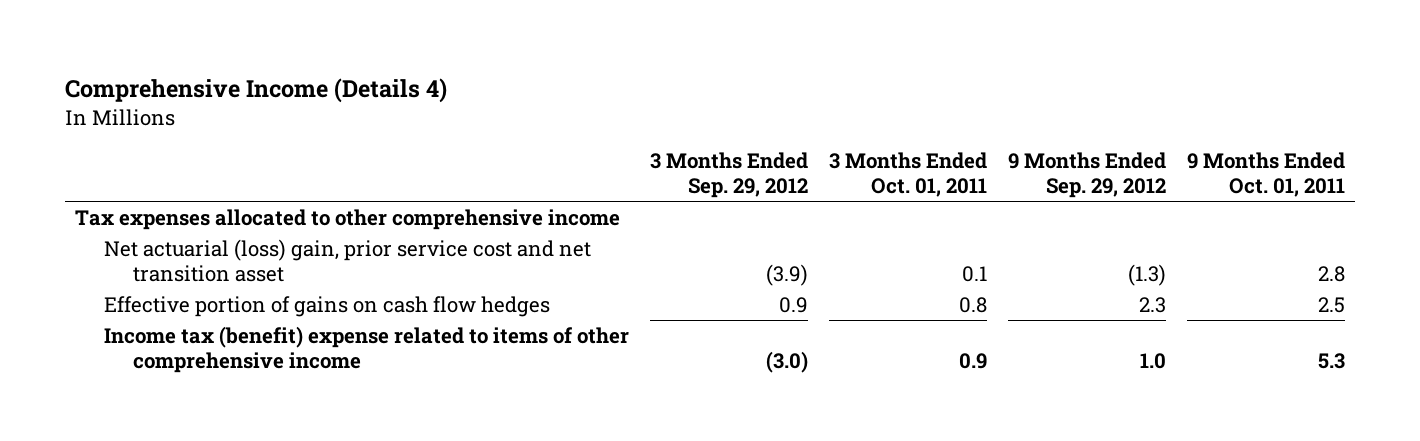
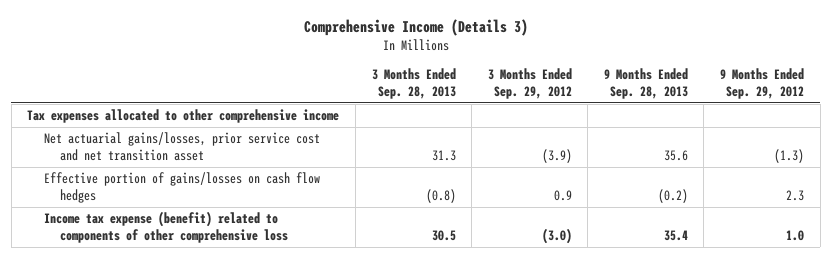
[64,77,447,103] Comprehensive Income (Details 4) -> [303,18,528,36] Comprehensive Income (Details 3)
[828,152,987,198] 3 Months Ended Oct. 01, 2011 -> none
[1186,152,1345,198] 9 Months Ended Oct. 01, 2011 -> none
none -> [371,68,456,100] 3 Months Ended Sep. 28, 2013
none -> [603,68,688,100] 9 Months Ended Sep. 28, 2013
[104,239,592,282] Net actuarial (loss) gain, prior service cost and net transition asset -> [43,132,320,161] Net actuarial gains/losses, prior service cost and net transition asset
[104,296,551,318] Effective portion of gains on cash flow hedges -> [43,172,320,203] Effective portion of gains/losses on cash flow hedges
[104,326,630,373] Income tax (benefit) expense related to items of other comprehensive income -> [43,211,288,243] Income tax expense (benefit) related to components of other comprehensive loss

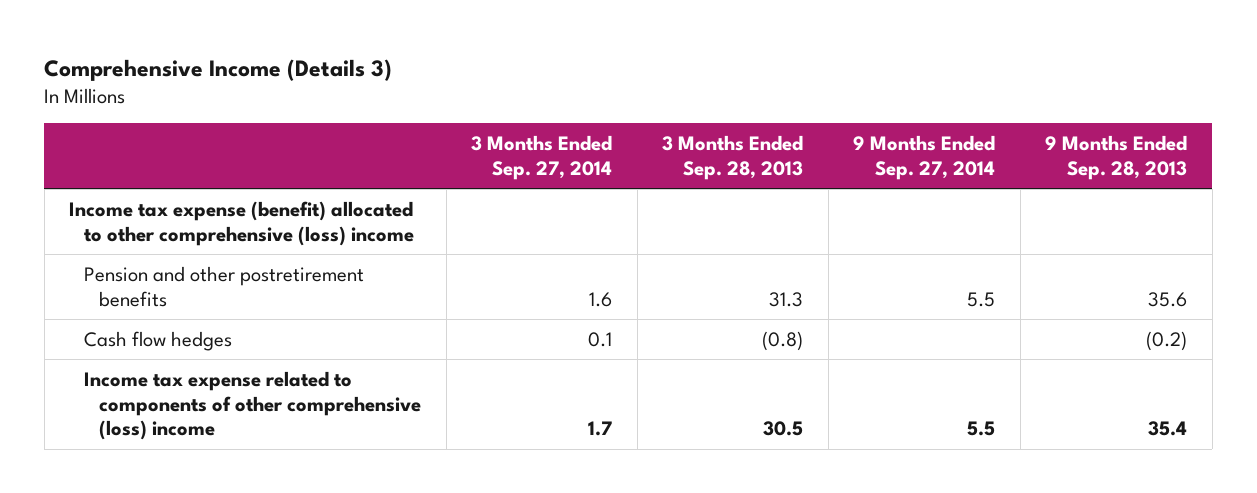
[487,68,572,100] 3 Months Ended Sep. 29, 2012 -> none
[720,68,805,100] 9 Months Ended Sep. 29, 2012 -> none
none -> [471,135,613,180] 3 Months Ended Sep. 27, 2014
none -> [853,135,996,180] 9 Months Ended Sep. 27, 2014
[27,109,340,124] Tax expenses allocated to other comprehensive income -> [69,200,415,246] Income tax expense (benefit) allocated to other comprehensive (loss) income
[43,132,320,161] Net actuarial gains/losses, prior service cost and net transition asset -> [84,265,365,307] Pension and other postretirement benefits
[43,172,320,203] Effective portion of gains/losses on cash flow hedges -> [84,330,233,351] Cash flow hedges
[43,211,288,243] Income tax expense (benefit) related to components of other comprehensive loss -> [84,370,422,441] Income tax expense related to components of other comprehensive (loss) income

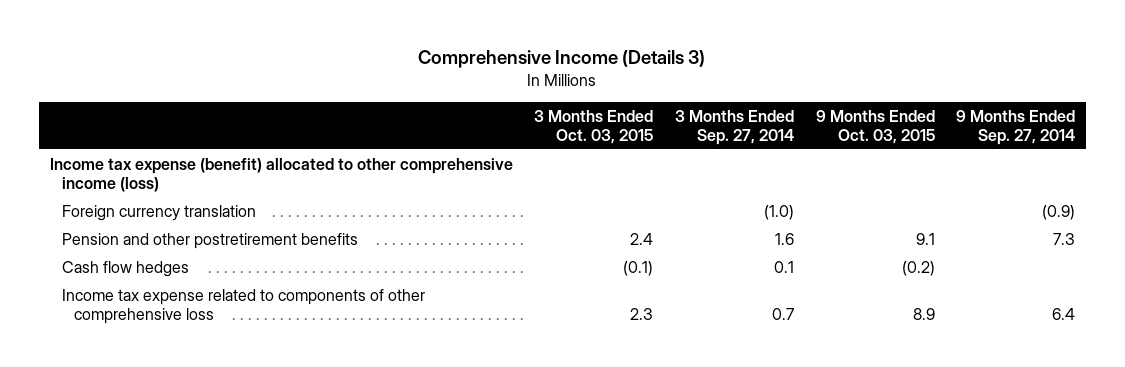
[662,135,804,180] 3 Months Ended Sep. 28, 2013 -> none
[1045,135,1188,180] 9 Months Ended Sep. 28, 2013 -> none
none -> [534,110,654,144] 3 Months Ended Oct. 03, 2015
none -> [815,110,935,144] 9 Months Ended Oct. 03, 2015
[69,200,415,246] Income tax expense (benefit) allocated to other comprehensive (loss) income -> [49,157,513,192] Income tax expense (benefit) allocated to other comprehensive income (loss)
none -> [61,204,256,221] Foreign currency translation
[967,291,996,307] 5.5 -> [1053,232,1076,245] 7.3
[84,370,422,441] Income tax expense related to components of other comprehensive (loss) income -> [61,288,425,324] Income tax expense related to components of other comprehensive loss
[588,421,613,437] 1.7 -> [771,307,794,320] 0.7
[967,421,996,437] 5.5 -> [1052,307,1076,320] 6.4

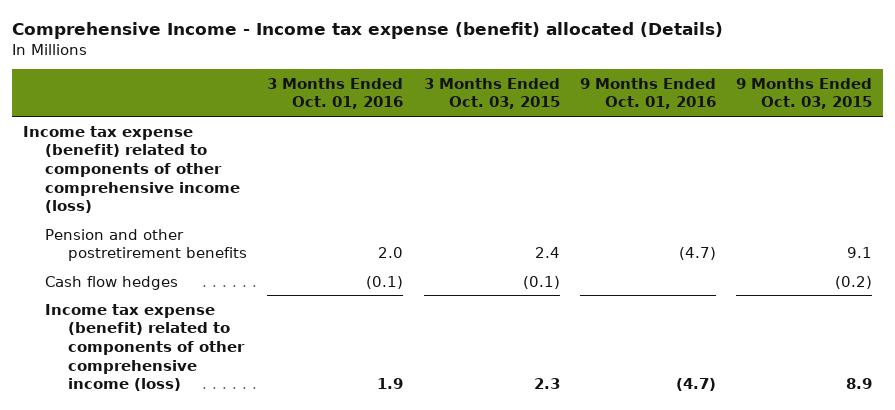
[418,50,706,69] Comprehensive Income (Details 3) -> [12,21,724,39] Comprehensive Income - Income tax expense (benefit) allocated (Details)
[674,110,794,145] 3 Months Ended Sep. 27, 2014 -> none
[956,110,1076,145] 9 Months Ended Sep. 27, 2014 -> none
none -> [267,77,404,110] 3 Months Ended Oct. 01, 2016
none -> [580,77,717,110] 9 Months Ended Oct. 01, 2016
[61,204,256,221] Foreign currency translation -> none
[49,157,513,192] Income tax expense (benefit) allocated to other comprehensive income (loss) -> [22,125,241,214] Income tax expense (benefit) related to components of other comprehensive income (loss)
[61,288,425,324] Income tax expense related to components of other comprehensive loss -> [45,303,245,392] Income tax expense (benefit) related to components of other comprehensive income (loss)

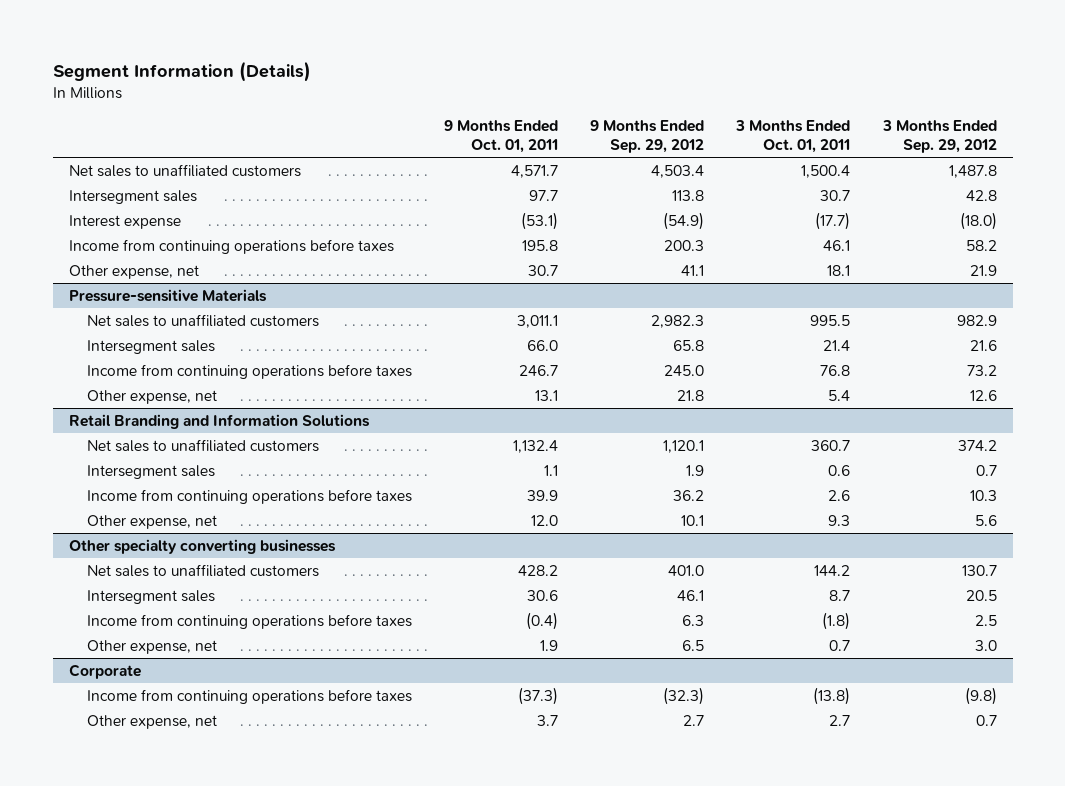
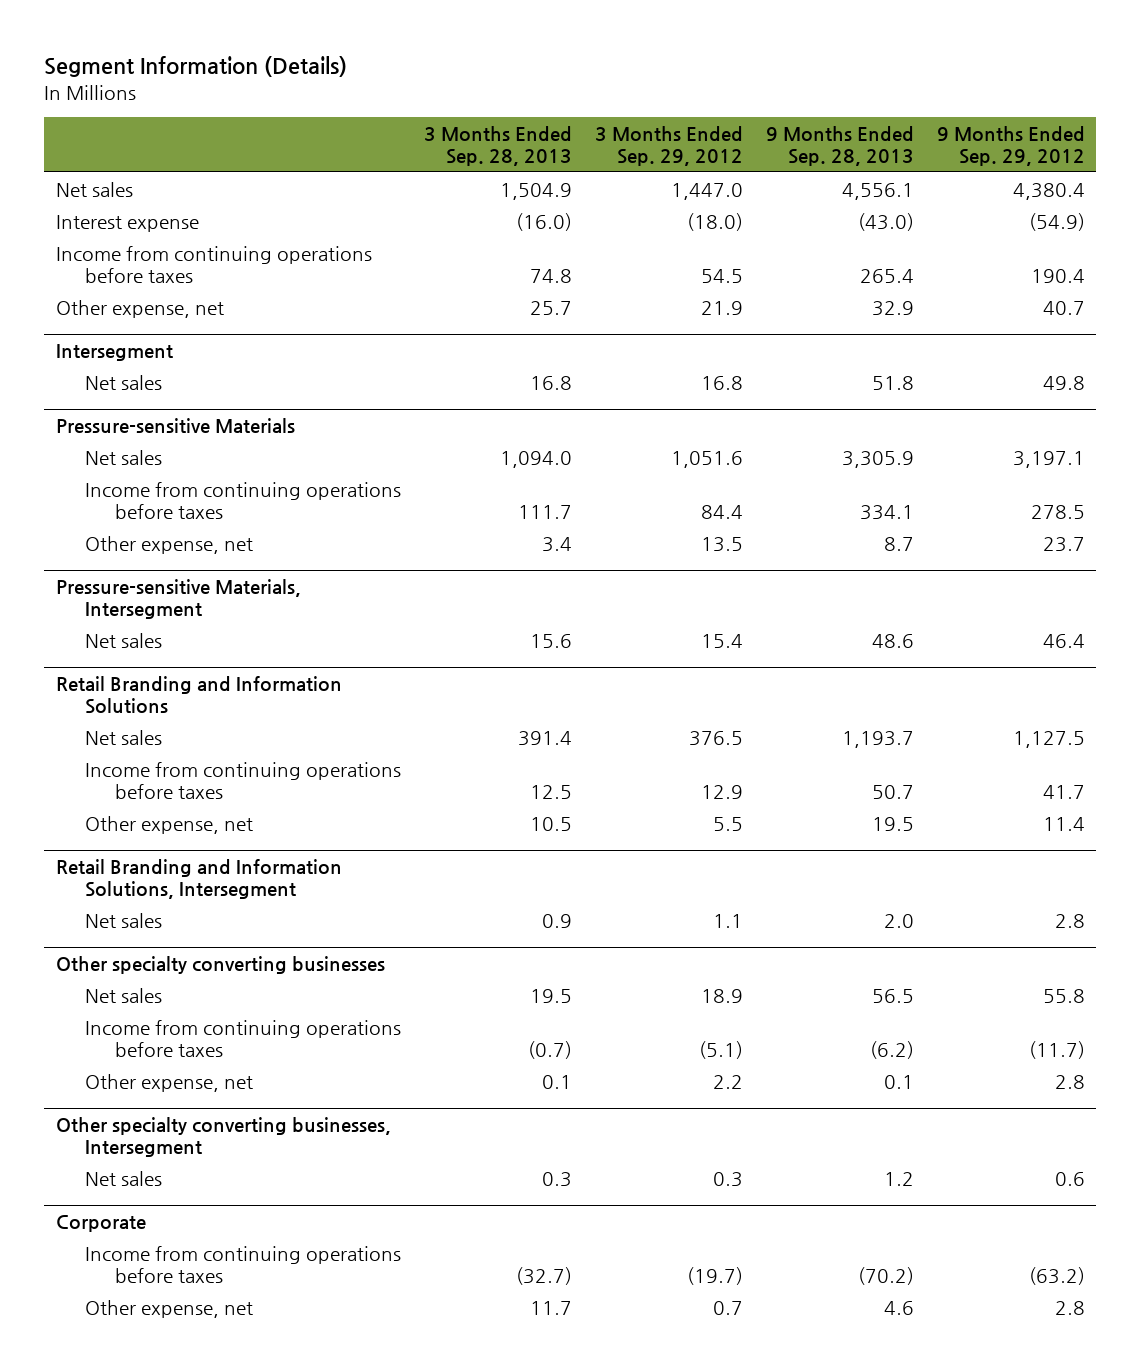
[444,120,559,154] 9 Months Ended Oct. 01, 2011 -> none
[735,120,851,154] 3 Months Ended Oct. 01, 2011 -> none
none -> [424,125,573,166] 3 Months Ended Sep. 28, 2013
none -> [765,125,914,166] 9 Months Ended Sep. 28, 2013
[68,189,197,204] Intersegment sales -> none
[68,163,301,177] Net sales to unaffiliated customers -> [55,181,133,197] Net sales
[651,164,705,178] 4,503.4 -> [1012,182,1085,200] 4,380.4
[948,164,997,178] 1,487.8 -> [670,182,743,200] 1,447.0
[664,239,705,251] 200.3 -> [1030,268,1085,283] 190.4
[965,239,997,251] 58.2 -> [700,268,743,283] 54.5
[681,264,705,276] 41.1 -> [1042,300,1085,315] 40.7
none -> [55,343,173,361] Intersegment
none -> [85,374,163,390] Net sales
[86,339,215,354] Intersegment sales -> none
[86,313,319,327] Net sales to unaffiliated customers -> [85,449,163,465] Net sales
[651,314,705,328] 2,982.3 -> [1012,450,1085,468] 3,197.1
[956,314,997,326] 982.9 -> [670,450,743,468] 1,051.6
[664,364,705,376] 245.0 -> [1030,504,1085,519] 278.5
[966,364,997,376] 73.2 -> [700,504,743,519] 84.4
[677,389,705,401] 21.8 -> [1042,536,1085,552] 23.7
[969,389,997,401] 12.6 -> [700,536,743,552] 13.5
none -> [55,578,301,619] Pressure-sensitive Materials, Intersegment
none -> [85,632,163,648] Net sales
[86,464,215,479] Intersegment sales -> none
[86,438,319,452] Net sales to unaffiliated customers -> [85,729,163,745] Net sales
[663,439,705,453] 1,120.1 -> [1012,730,1085,748] 1,127.5
[957,439,997,451] 374.2 -> [688,730,743,746] 376.5
[673,489,705,501] 36.2 -> [1042,784,1085,799] 41.7
[969,489,997,501] 10.3 -> [700,784,743,799] 12.9
[681,514,705,526] 10.1 -> [1042,816,1085,831] 11.4
[974,514,997,526] 5.6 -> [712,816,743,831] 5.5
none -> [55,858,342,899] Retail Branding and Information Solutions, Intersegment
none -> [85,912,163,928] Net sales
[86,589,215,604] Intersegment sales -> none
[86,563,319,577] Net sales to unaffiliated customers -> [85,987,163,1003] Net sales
[668,564,705,576] 401.0 -> [1042,988,1085,1003] 55.8
[961,564,997,576] 130.7 -> [700,988,743,1003] 18.9
[682,614,705,626] 6.3 -> [1028,1040,1085,1059] (11.7)
[974,614,997,626] 2.5 -> [698,1040,743,1059] (5.1)
[682,639,705,651] 6.5 -> [1054,1074,1085,1089] 2.8
[974,639,997,651] 3.0 -> [712,1074,743,1089] 2.2
none -> [55,1116,391,1157] Other specialty converting businesses, Intersegment
none -> [85,1170,163,1186] Net sales
[663,686,705,705] (32.3) -> [1028,1266,1085,1285] (63.2)
[964,686,997,705] (9.8) -> [686,1266,743,1285] (19.7)
[683,714,705,726] 2.7 -> [1054,1300,1085,1315] 2.8

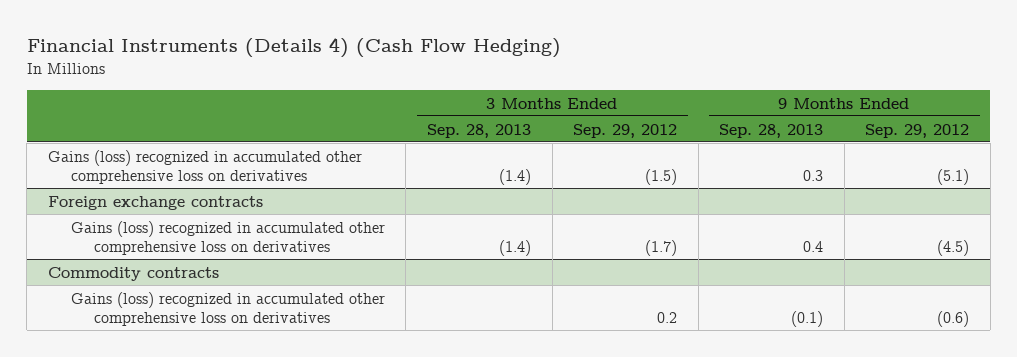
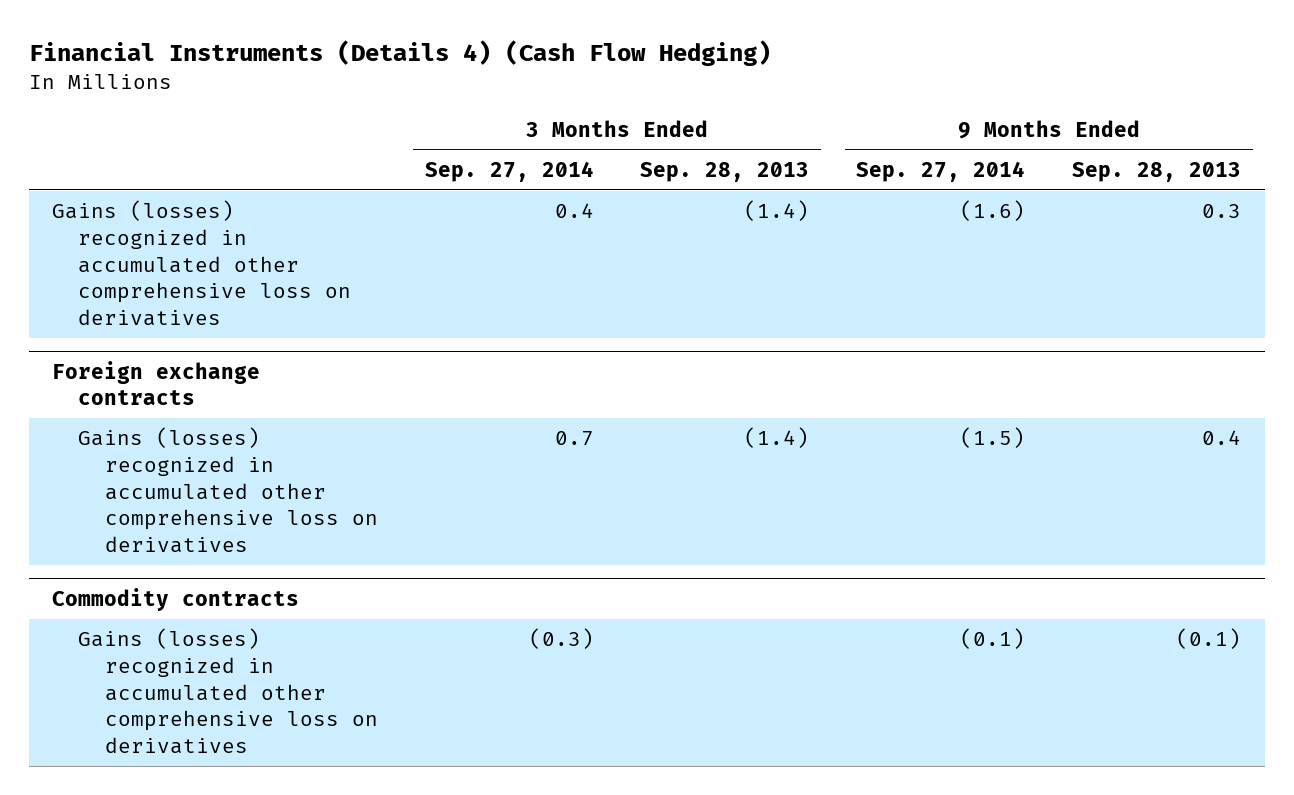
[573,123,678,138] Sep. 29, 2012 -> none
[865,123,970,138] Sep. 29, 2012 -> none
none -> [424,160,594,182] Sep. 27, 2014
none -> [856,160,1026,182] Sep. 27, 2014
[47,149,362,184] Gains (loss) recognized in accumulated other comprehensive loss on derivatives -> [52,200,352,326] Gains (losses) recognized in accumulated other comprehensive loss on derivatives
[70,220,385,255] Gains (loss) recognized in accumulated other comprehensive loss on derivatives -> [78,427,378,553] Gains (losses) recognized in accumulated other comprehensive loss on derivatives
[70,291,385,326] Gains (loss) recognized in accumulated other comprehensive loss on derivatives -> [78,628,378,754] Gains (losses) recognized in accumulated other comprehensive loss on derivatives

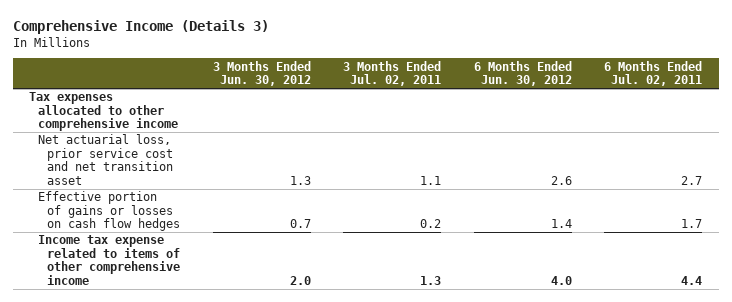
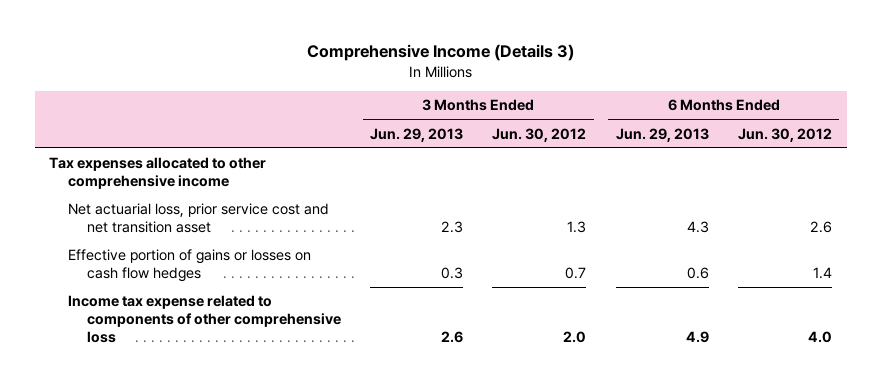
[343,60,442,87] 3 Months Ended Jul. 02, 2011 -> none
[604,60,703,87] 6 Months Ended Jul. 02, 2011 -> none
none -> [369,127,463,142] Jun. 29, 2013
none -> [615,127,709,142] Jun. 29, 2013
[38,235,181,285] Income tax expense related to items of other comprehensive income -> [67,295,341,344] Income tax expense related to components of other comprehensive loss

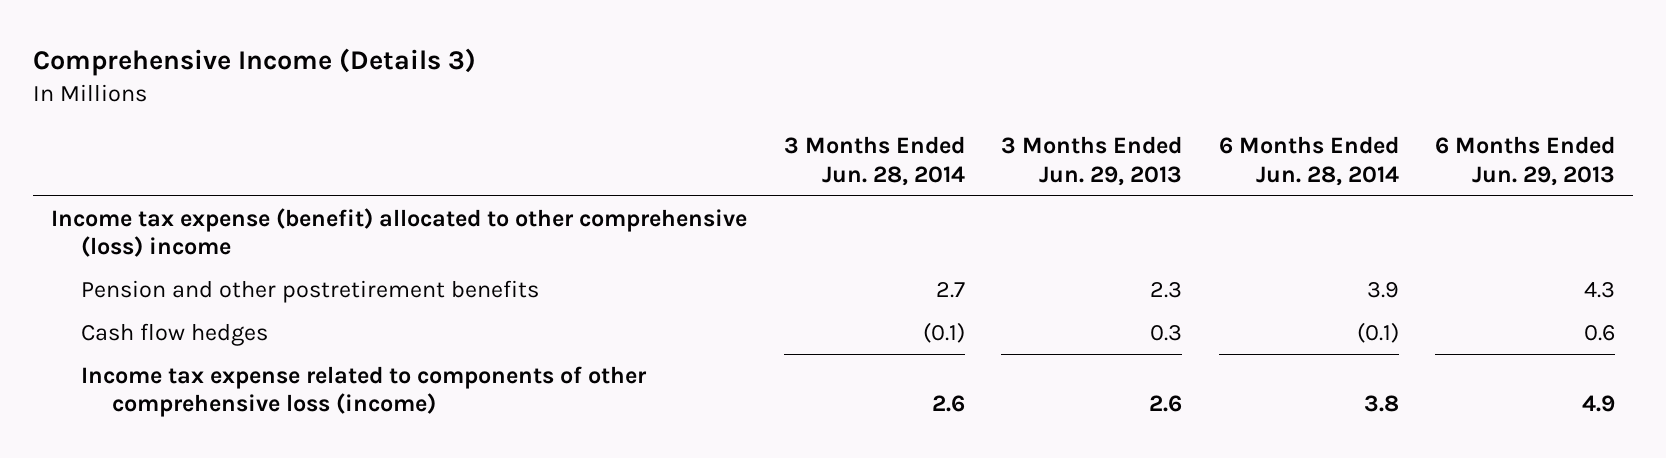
[492,127,587,142] Jun. 30, 2012 -> none
[737,127,832,142] Jun. 30, 2012 -> none
none -> [783,136,965,186] 3 Months Ended Jun. 28, 2014
none -> [1218,136,1399,186] 6 Months Ended Jun. 28, 2014
[49,157,267,190] Tax expenses allocated to other comprehensive income -> [51,208,748,258] Income tax expense (benefit) allocated to other comprehensive (loss) income
[67,203,329,234] Net actuarial loss, prior service cost and net transition asset -> [81,280,540,304] Pension and other postretirement benefits
[67,249,311,283] Effective portion of gains or losses on cash flow hedges -> [81,323,269,347] Cash flow hedges
[67,295,341,344] Income tax expense related to components of other comprehensive loss -> [81,366,648,418] Income tax expense related to components of other comprehensive loss (income)

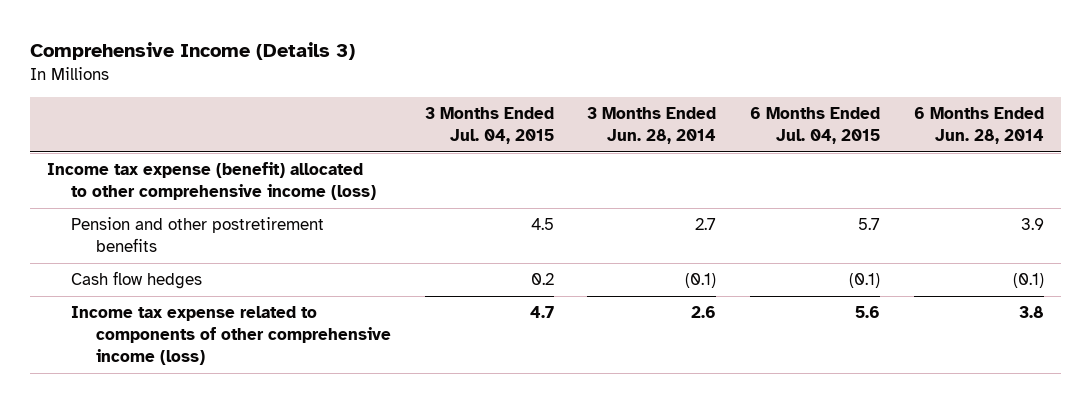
[1001,136,1183,186] 3 Months Ended Jun. 29, 2013 -> none
[1435,136,1616,186] 6 Months Ended Jun. 29, 2013 -> none
none -> [424,107,554,144] 3 Months Ended Jul. 04, 2015
none -> [750,107,881,144] 6 Months Ended Jul. 04, 2015
[51,208,748,258] Income tax expense (benefit) allocated to other comprehensive (loss) income -> [46,162,377,201] Income tax expense (benefit) allocated to other comprehensive income (loss)
[81,366,648,418] Income tax expense related to components of other comprehensive loss (income) -> [71,306,391,366] Income tax expense related to components of other comprehensive income (loss)

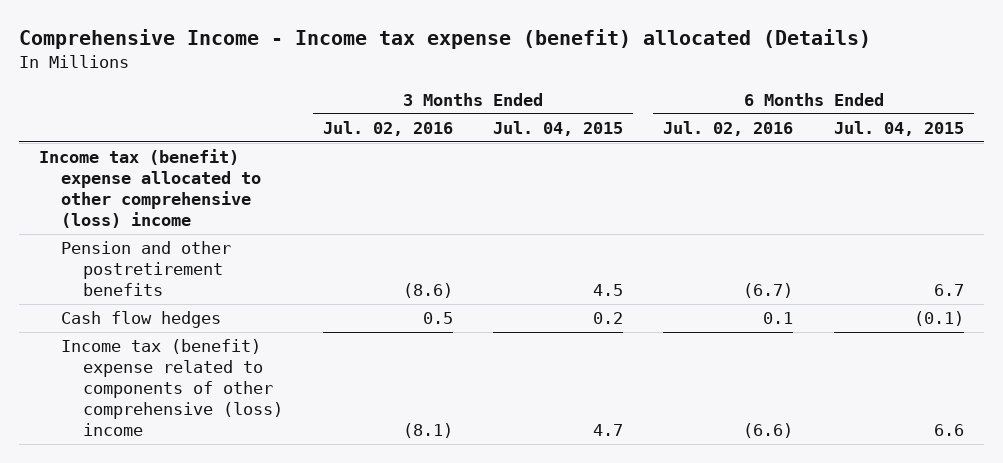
[29,41,355,60] Comprehensive Income (Details 3) -> [18,29,871,50] Comprehensive Income - Income tax expense (benefit) allocated (Details)
[587,107,717,144] 3 Months Ended Jun. 28, 2014 -> none
[913,107,1044,144] 6 Months Ended Jun. 28, 2014 -> none
none -> [322,120,453,136] Jul. 02, 2016
none -> [663,120,794,136] Jul. 02, 2016
[46,162,377,201] Income tax expense (benefit) allocated to other comprehensive income (loss) -> [38,149,261,228] Income tax (benefit) expense allocated to other comprehensive (loss) income
[858,218,881,231] 5.7 -> [933,284,964,297] 6.7
[71,306,391,366] Income tax expense related to components of other comprehensive income (loss) -> [60,339,283,436] Income tax (benefit) expense related to components of other comprehensive (loss) income
[855,306,881,319] 5.6 -> [933,423,964,436] 6.6

